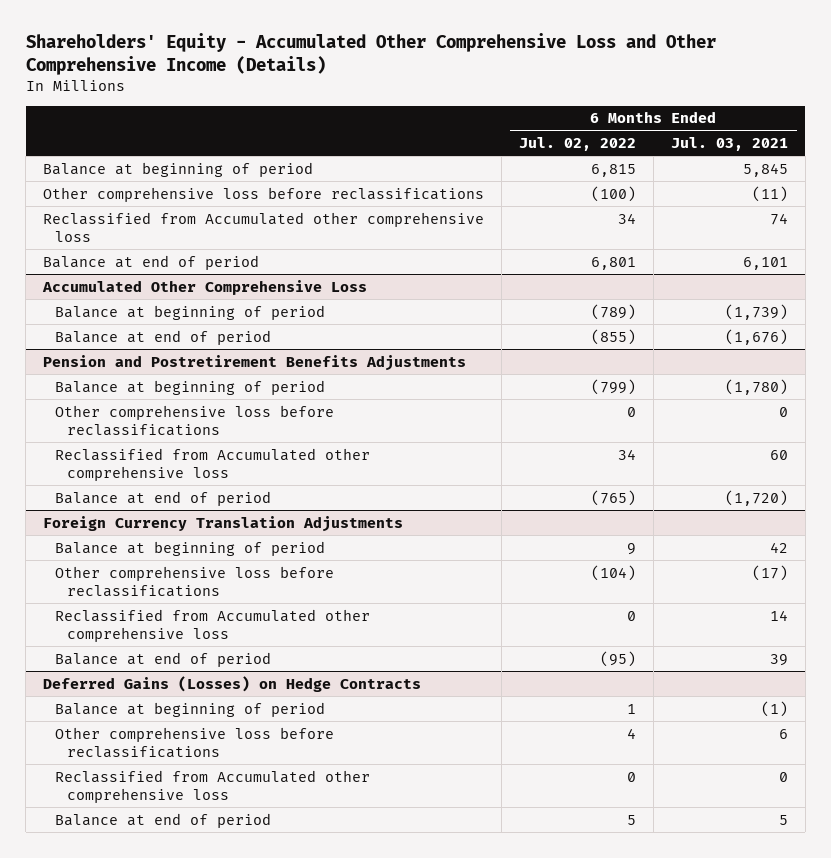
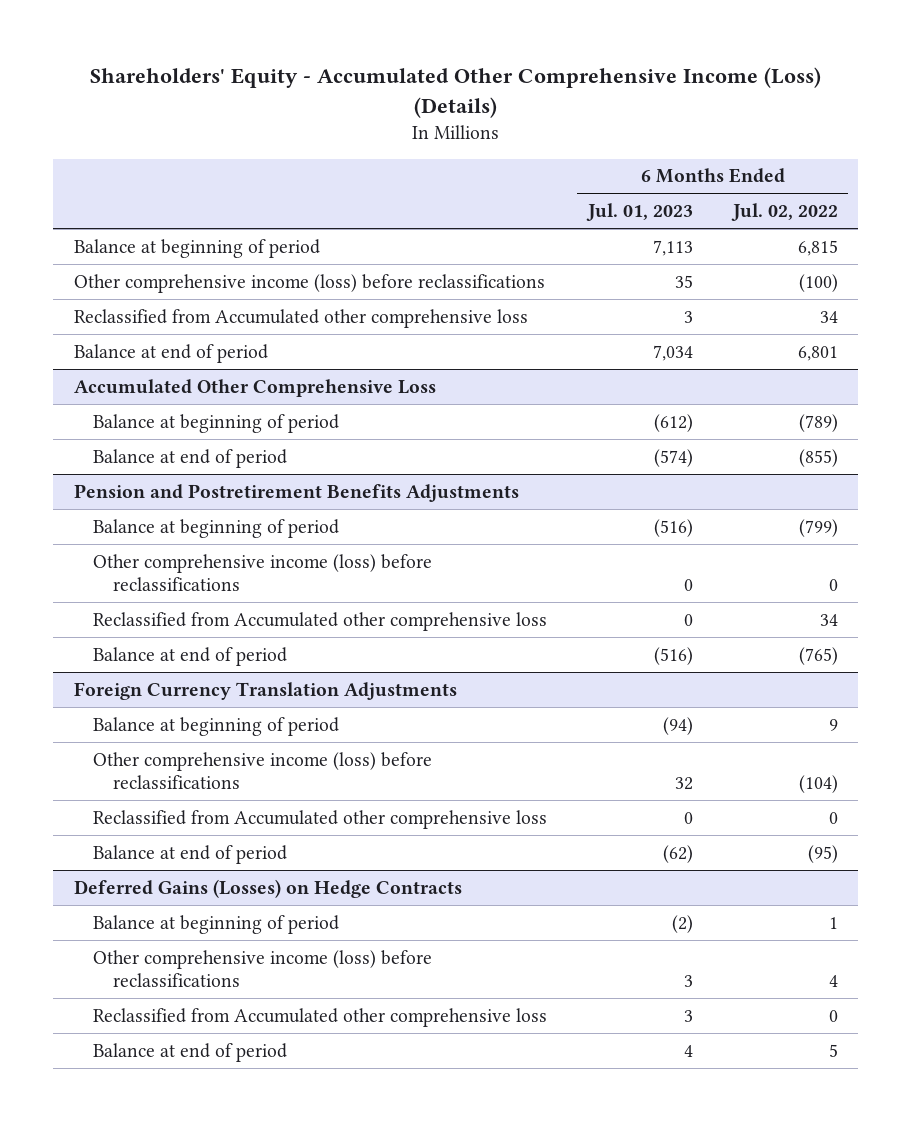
[25,33,716,76] Shareholders' Equity - Accumulated Other Comprehensive Loss and Other Comprehensive Income (Details) -> [89,67,821,119] Shareholders' Equity - Accumulated Other Comprehensive Income (Loss) (Details)
[670,136,788,151] Jul. 03, 2021 -> none
none -> [585,203,693,222] Jul. 01, 2023
[43,186,485,202] Other comprehensive loss before reclassifications -> [73,273,545,293] Other comprehensive income (loss) before reclassifications
[54,404,334,437] Other comprehensive loss before reclassifications -> [93,553,433,591] Other comprehensive income (loss) before reclassifications
[54,565,334,598] Other comprehensive loss before reclassifications -> [93,751,433,789] Other comprehensive income (loss) before reclassifications
[54,726,334,759] Other comprehensive loss before reclassifications -> [93,949,433,987] Other comprehensive income (loss) before reclassifications

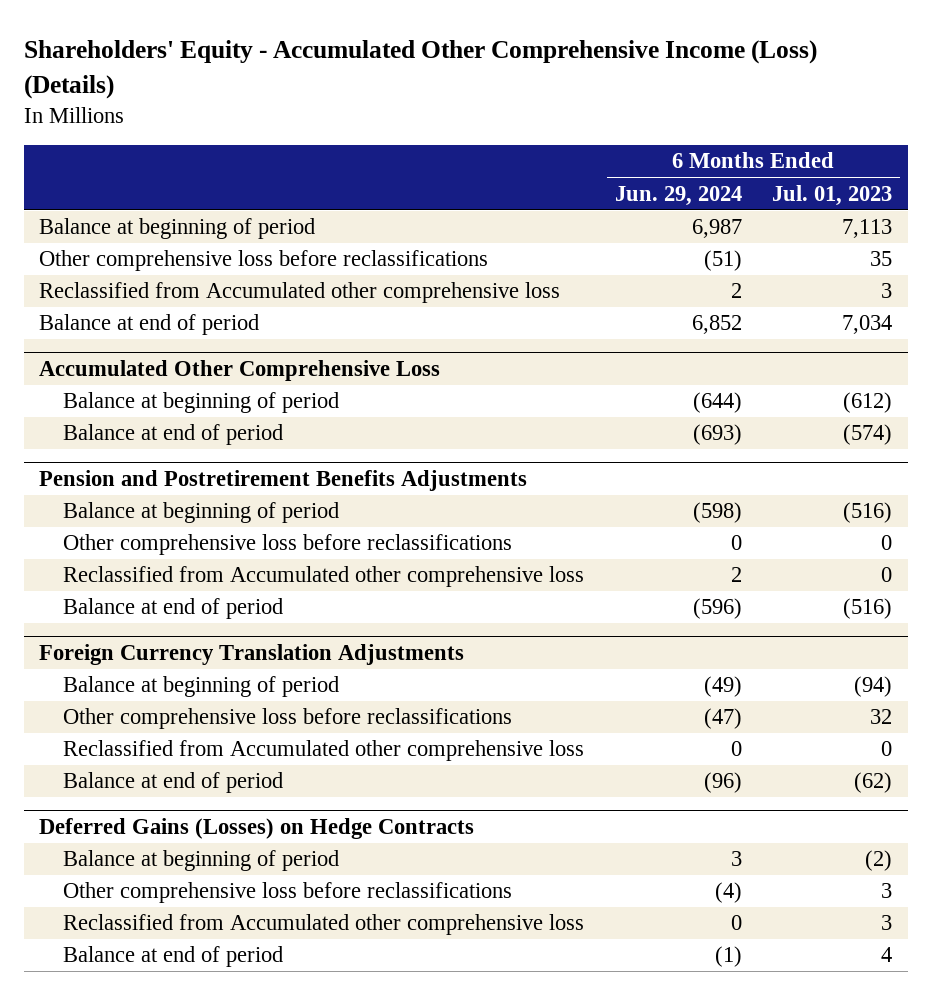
[730,203,838,222] Jul. 02, 2022 -> none
none -> [614,185,742,206] Jun. 29, 2024
[73,273,545,293] Other comprehensive income (loss) before reclassifications -> [38,250,488,272] Other comprehensive loss before reclassifications
[93,553,433,591] Other comprehensive income (loss) before reclassifications -> [63,534,513,556] Other comprehensive loss before reclassifications
[93,751,433,789] Other comprehensive income (loss) before reclassifications -> [63,708,513,730] Other comprehensive loss before reclassifications
[93,949,433,987] Other comprehensive income (loss) before reclassifications -> [63,882,513,904] Other comprehensive loss before reclassifications

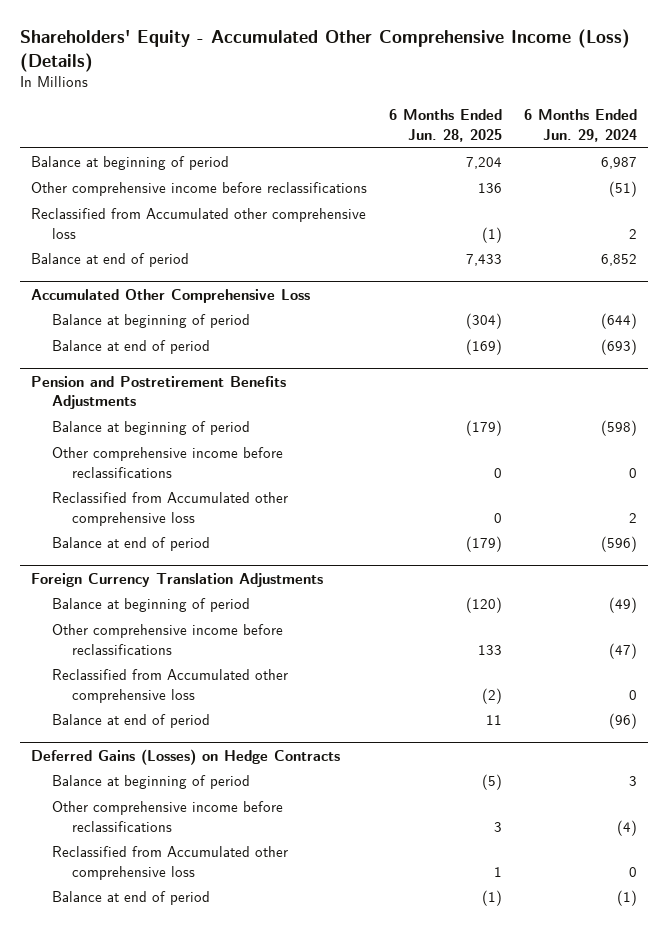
[772,184,893,206] Jul. 01, 2023 -> none
none -> [388,109,502,142] 6 Months Ended Jun. 28, 2025
[38,250,488,272] Other comprehensive loss before reclassifications -> [30,182,367,197] Other comprehensive income before reclassifications
[63,534,513,556] Other comprehensive loss before reclassifications -> [51,447,283,478] Other comprehensive income before reclassifications
[63,708,513,730] Other comprehensive loss before reclassifications -> [51,624,283,655] Other comprehensive income before reclassifications
[63,882,513,904] Other comprehensive loss before reclassifications -> [51,801,283,832] Other comprehensive income before reclassifications

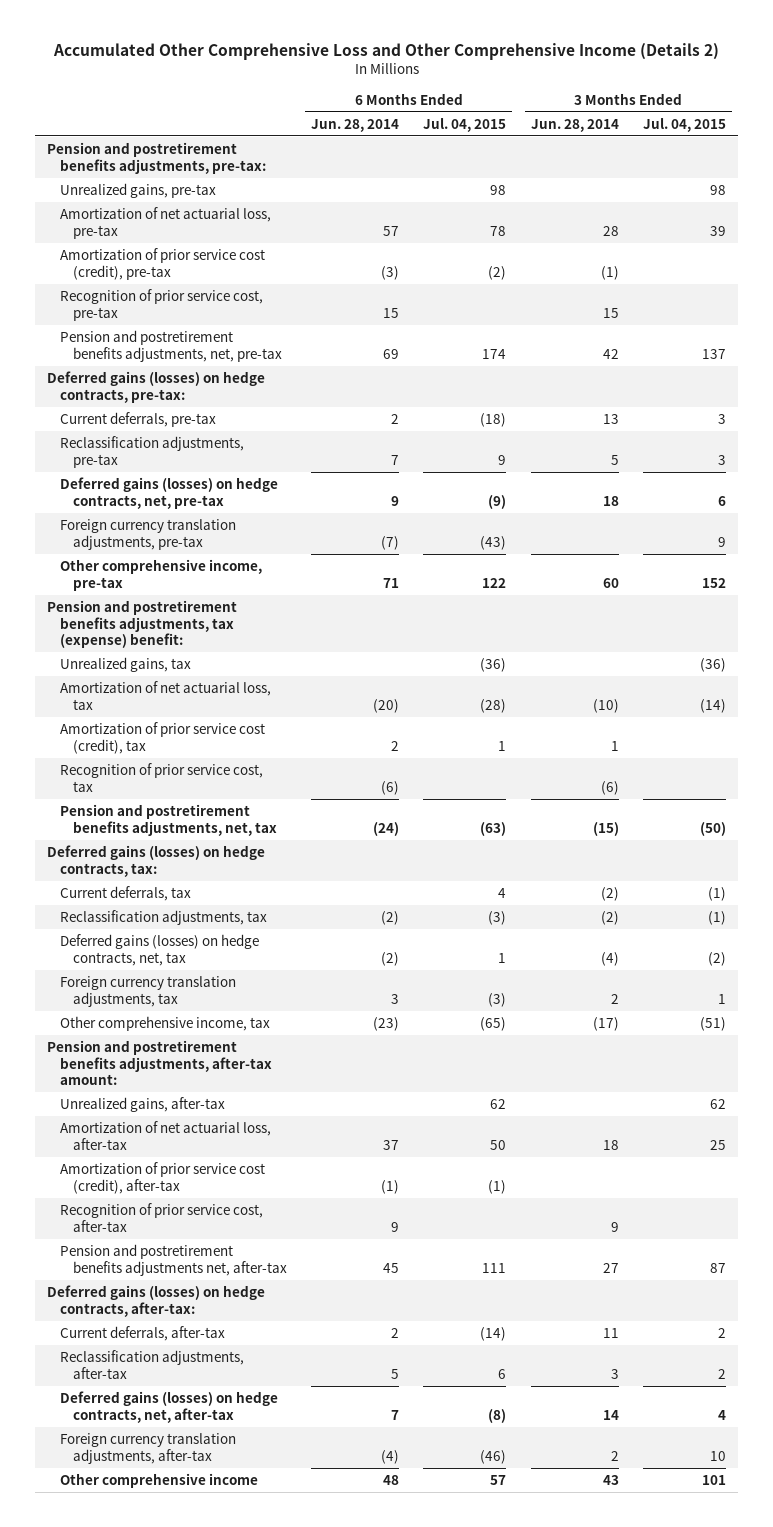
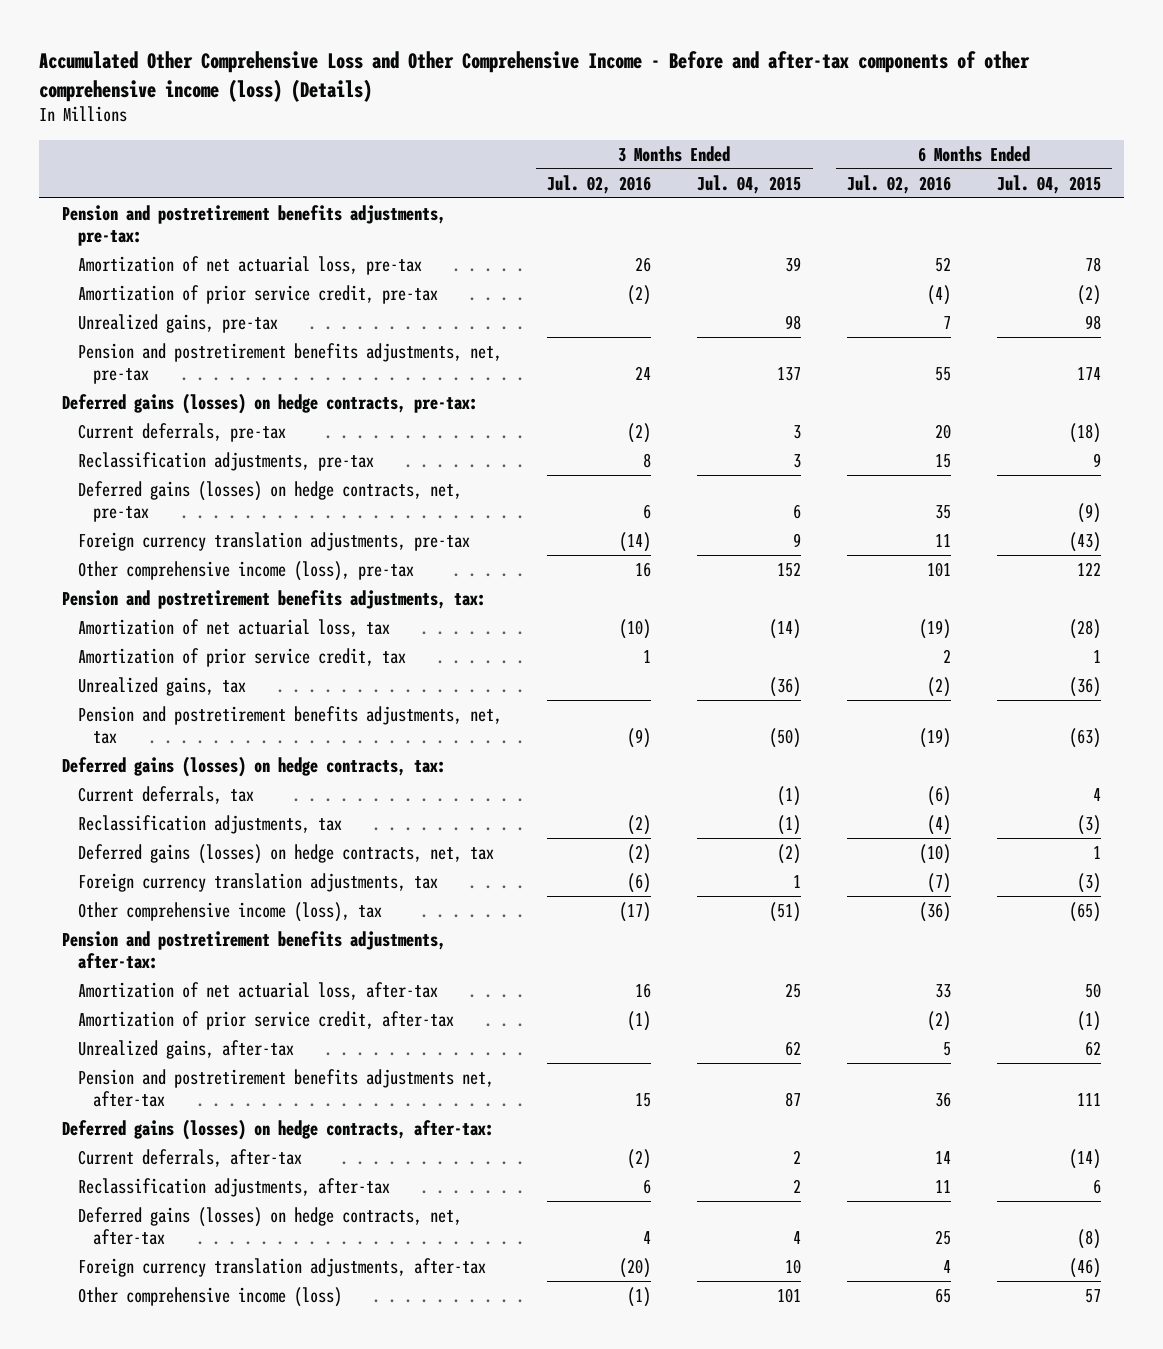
[52,43,719,61] Accumulated Other Comprehensive Loss and Other Comprehensive Income (Details 2) -> [39,50,1031,102] Accumulated Other Comprehensive Loss and Other Comprehensive Income - Before and after-tax components of other comprehensive income (loss) (Details)
[311,118,400,132] Jun. 28, 2014 -> none
[530,118,619,132] Jun. 28, 2014 -> none
none -> [547,174,652,194] Jul. 02, 2016
none -> [847,174,952,194] Jul. 02, 2016
[60,288,264,321] Recognition of prior service cost, pre-tax -> none
[60,247,266,280] Amortization of prior service cost (credit), pre-tax -> [77,284,438,304] Amortization of prior service credit, pre-tax
[60,182,217,198] Unrealized gains, pre-tax -> [77,313,278,333] Unrealized gains, pre-tax
[60,558,263,591] Other comprehensive income, pre-tax -> [77,560,414,581] Other comprehensive income (loss), pre-tax
[47,599,238,649] Pension and postretirement benefits adjustments, tax (expense) benefit: -> [62,589,487,609] Pension and postretirement benefits adjustments, tax:
[60,762,264,792] Recognition of prior service cost, tax -> none
[60,721,266,754] Amortization of prior service cost (credit), tax -> [77,647,406,667] Amortization of prior service credit, tax
[60,656,192,672] Unrealized gains, tax -> [77,676,246,696] Unrealized gains, tax
[60,1015,271,1031] Other comprehensive income, tax -> [77,901,382,922] Other comprehensive income (loss), tax
[47,1039,273,1086] Pension and postretirement benefits adjustments, after-tax amount: -> [62,930,447,969] Pension and postretirement benefits adjustments, after-tax:
[60,1202,264,1232] Recognition of prior service cost, after-tax -> none
[60,1161,266,1194] Amortization of prior service cost (credit), after-tax -> [77,1010,454,1030] Amortization of prior service credit, after-tax
[60,1096,226,1112] Unrealized gains, after-tax -> [77,1039,294,1059] Unrealized gains, after-tax
[60,1472,259,1488] Other comprehensive income -> [77,1286,342,1307] Other comprehensive income (loss)

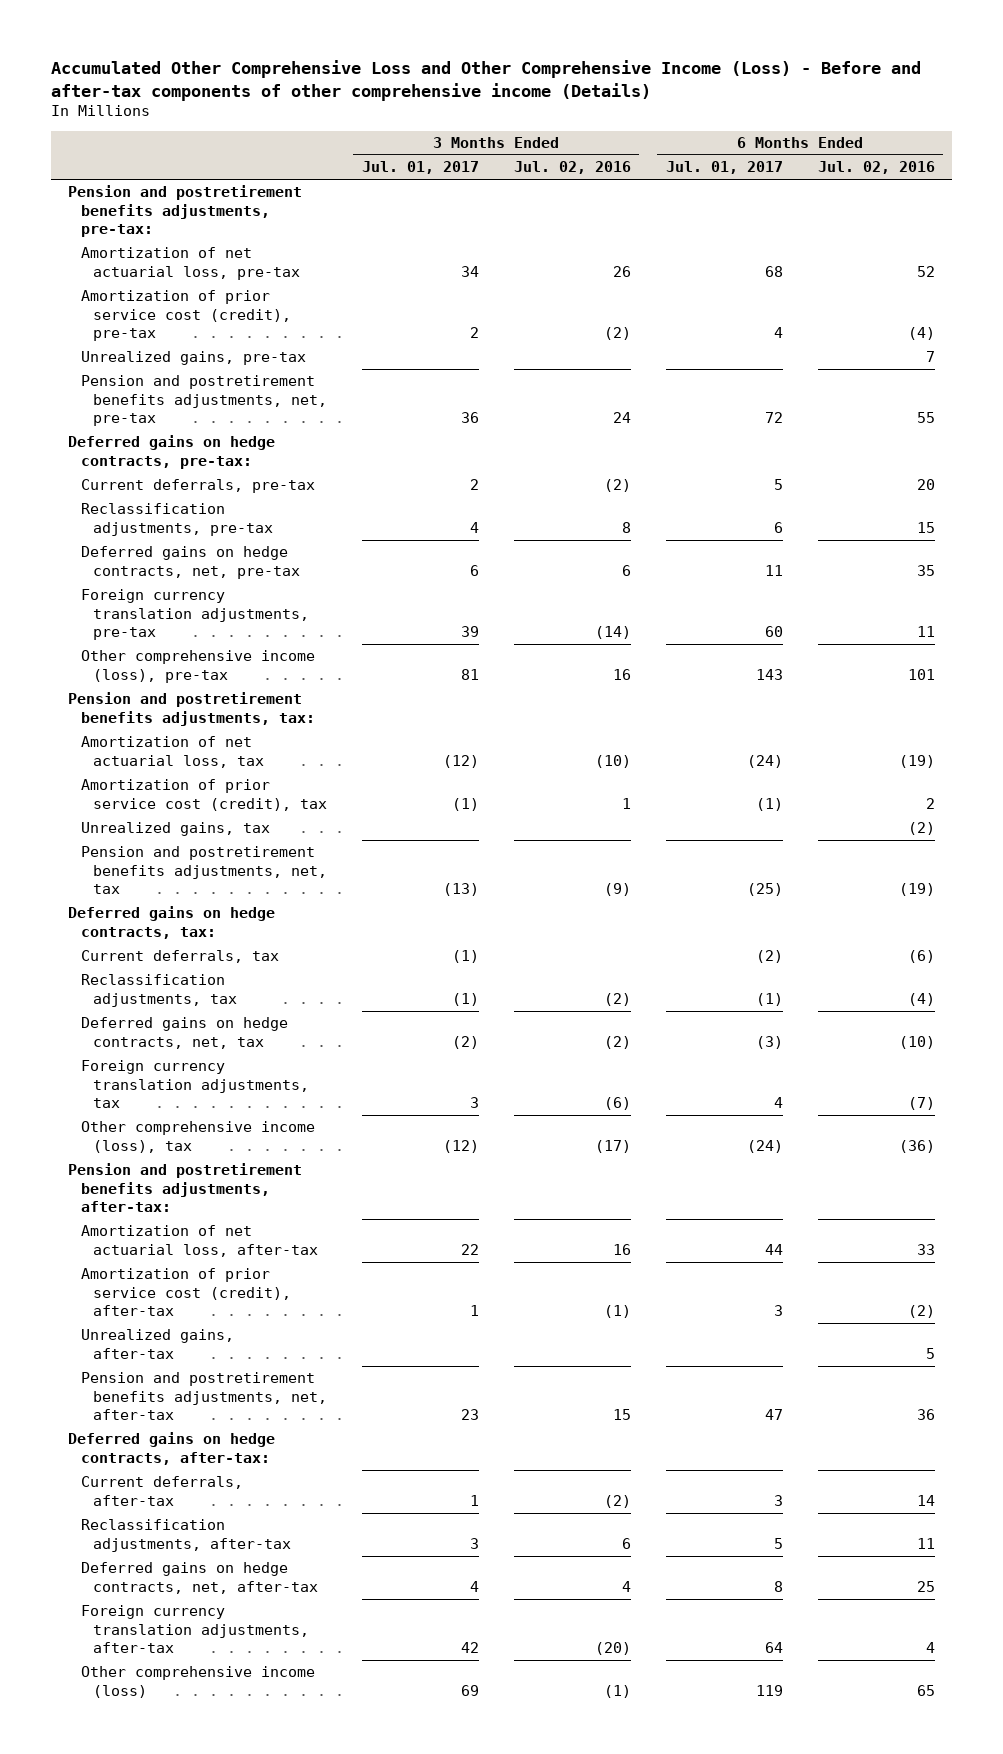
[39,50,1031,102] Accumulated Other Comprehensive Loss and Other Comprehensive Income - Before and after-tax components of other comprehensive income (loss) (Details) -> [50,59,921,101] Accumulated Other Comprehensive Loss and Other Comprehensive Income (Loss) - Before and after-tax components of other comprehensive income (Details)
[697,174,802,194] Jul. 04, 2015 -> none
[997,174,1102,194] Jul. 04, 2015 -> none
none -> [361,161,479,175] Jul. 01, 2017
none -> [665,161,783,175] Jul. 01, 2017
[77,284,438,304] Amortization of prior service credit, pre-tax -> [80,290,291,342] Amortization of prior service cost (credit), pre-tax
[62,392,479,414] Deferred gains (losses) on hedge contracts, pre-tax: -> [68,435,276,469] Deferred gains on hedge contracts, pre-tax:
[77,480,462,522] Deferred gains (losses) on hedge contracts, net, pre-tax -> [80,546,300,579] Deferred gains on hedge contracts, net, pre-tax
[77,647,406,667] Amortization of prior service credit, tax -> [80,779,327,811] Amortization of prior service cost (credit), tax
[62,755,447,777] Deferred gains (losses) on hedge contracts, tax: -> [68,906,276,939] Deferred gains on hedge contracts, tax:
[77,843,494,864] Deferred gains (losses) on hedge contracts, net, tax -> [80,1017,288,1049] Deferred gains on hedge contracts, net, tax
[77,1010,454,1030] Amortization of prior service credit, after-tax -> [80,1268,291,1317] Amortization of prior service cost (credit), after-tax
[77,1068,494,1107] Pension and postretirement benefits adjustments net, after-tax -> [80,1372,327,1421] Pension and postretirement benefits adjustments, net, after-tax
[62,1118,495,1140] Deferred gains (losses) on hedge contracts, after-tax: -> [68,1432,276,1465] Deferred gains on hedge contracts, after-tax:
[77,1206,462,1245] Deferred gains (losses) on hedge contracts, net, after-tax -> [80,1562,318,1594] Deferred gains on hedge contracts, net, after-tax

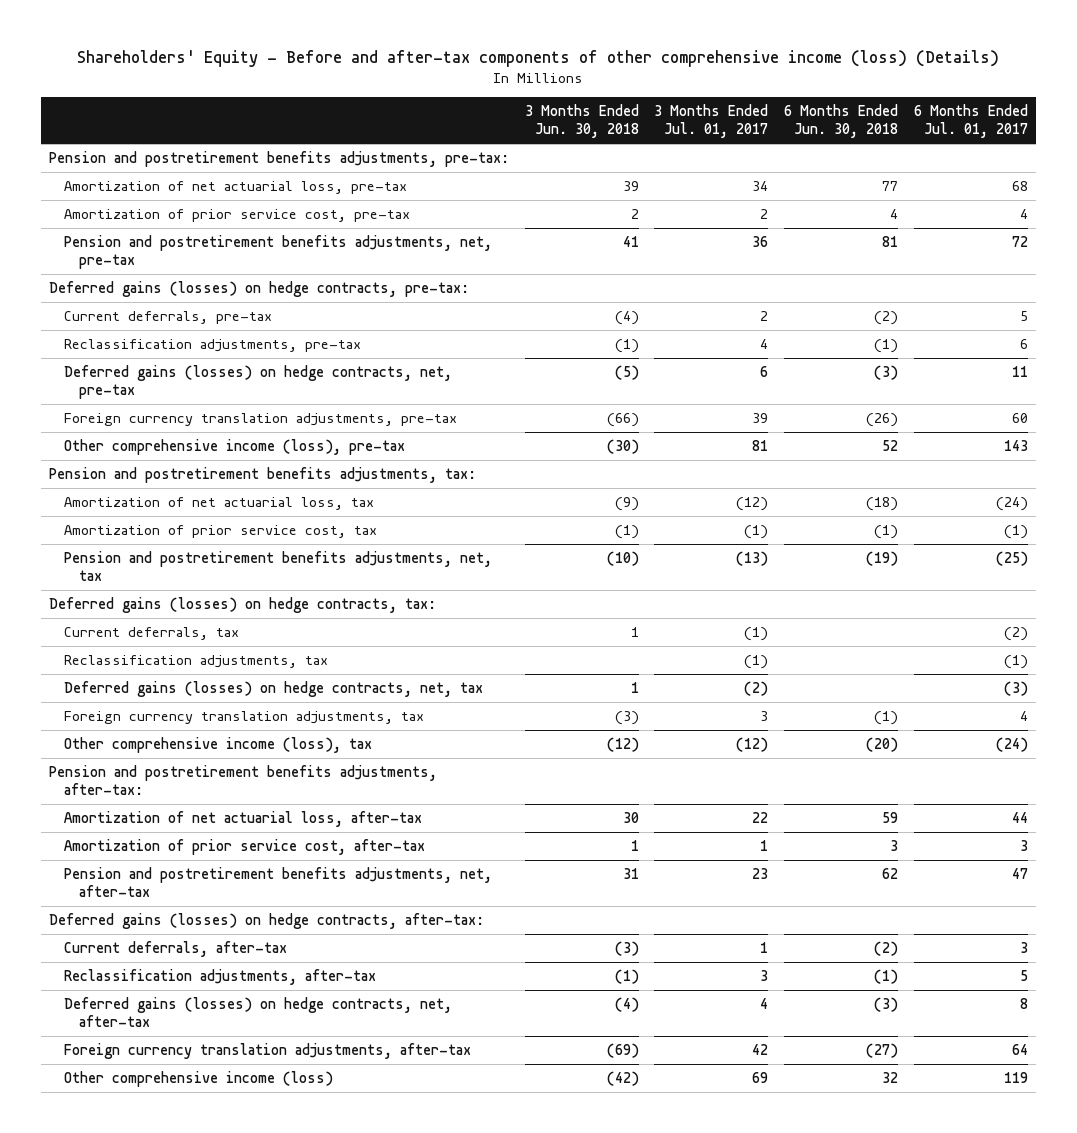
[50,59,921,101] Accumulated Other Comprehensive Loss and Other Comprehensive Income (Loss) - Before and after-tax components of other comprehensive income (Details) -> [77,50,1000,68] Shareholders' Equity - Before and after-tax components of other comprehensive income (loss) (Details)
[513,161,631,175] Jul. 02, 2016 -> none
[817,161,935,175] Jul. 02, 2016 -> none
none -> [524,104,639,139] 3 Months Ended Jun. 30, 2018
none -> [784,104,899,139] 6 Months Ended Jun. 30, 2018
[80,351,306,366] Unrealized gains, pre-tax -> none
[80,290,291,342] Amortization of prior service cost (credit), pre-tax -> [64,208,411,222] Amortization of prior service cost, pre-tax
[68,435,276,469] Deferred gains on hedge contracts, pre-tax: -> [48,280,469,297] Deferred gains (losses) on hedge contracts, pre-tax:
[80,546,300,579] Deferred gains on hedge contracts, net, pre-tax -> [64,364,453,400] Deferred gains (losses) on hedge contracts, net, pre-tax
[80,822,270,837] Unrealized gains, tax -> none
[80,779,327,811] Amortization of prior service cost (credit), tax -> [64,524,378,538] Amortization of prior service cost, tax
[68,906,276,939] Deferred gains on hedge contracts, tax: -> [48,596,436,613] Deferred gains (losses) on hedge contracts, tax:
[80,1017,288,1049] Deferred gains on hedge contracts, net, tax -> [64,680,484,697] Deferred gains (losses) on hedge contracts, net, tax
[80,1329,234,1359] Unrealized gains, after-tax -> none
[80,1268,291,1317] Amortization of prior service cost (credit), after-tax -> [64,838,426,855] Amortization of prior service cost, after-tax
[68,1432,276,1465] Deferred gains on hedge contracts, after-tax: -> [48,912,484,929] Deferred gains (losses) on hedge contracts, after-tax:
[80,1562,318,1594] Deferred gains on hedge contracts, net, after-tax -> [64,996,453,1028] Deferred gains (losses) on hedge contracts, net, after-tax

